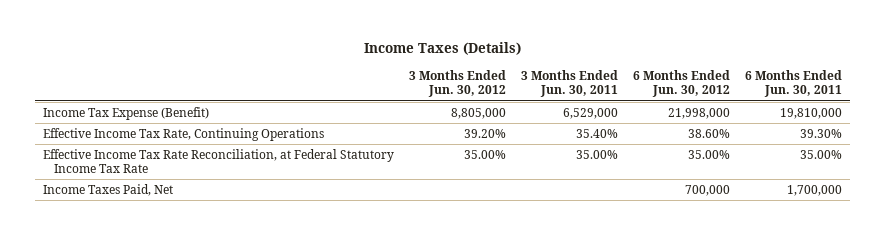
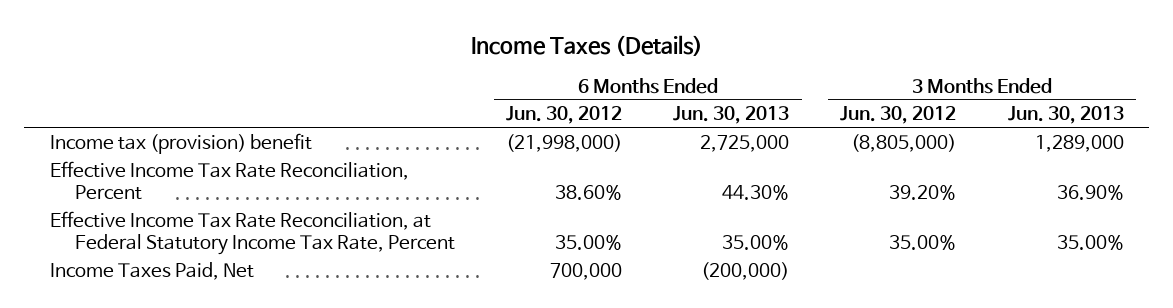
[521,70,619,98] 3 Months Ended Jun. 30, 2011 -> none
[745,70,843,98] 6 Months Ended Jun. 30, 2011 -> none
none -> [673,106,790,125] Jun. 30, 2013
none -> [1007,106,1124,125] Jun. 30, 2013
[42,106,209,120] Income Tax Expense (Benefit) -> [49,132,312,154] Income tax (provision) benefit
[450,107,506,119] 8,805,000 -> [851,133,957,152] (8,805,000)
[668,107,731,119] 21,998,000 -> [506,133,623,152] (21,998,000)
[42,127,324,141] Effective Income Tax Rate, Continuing Operations -> [49,160,409,201] Effective Income Tax Rate Reconciliation, Percent
[42,148,394,173] Effective Income Tax Rate Reconciliation, at Federal Statutory Income Tax Rate -> [49,210,456,256] Effective Income Tax Rate Reconciliation, at Federal Statutory Income Tax Rate, Percent

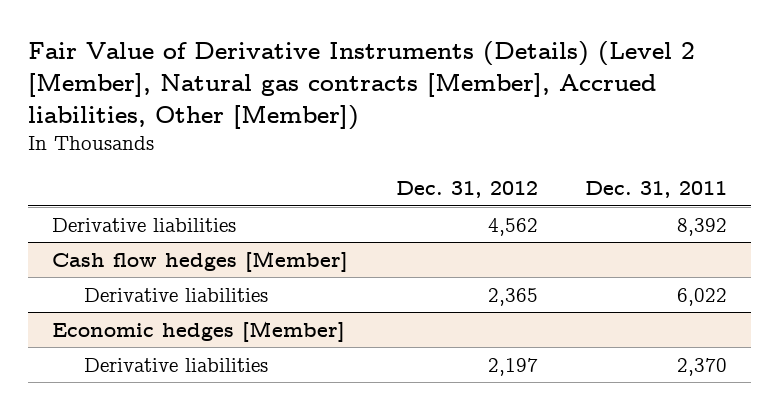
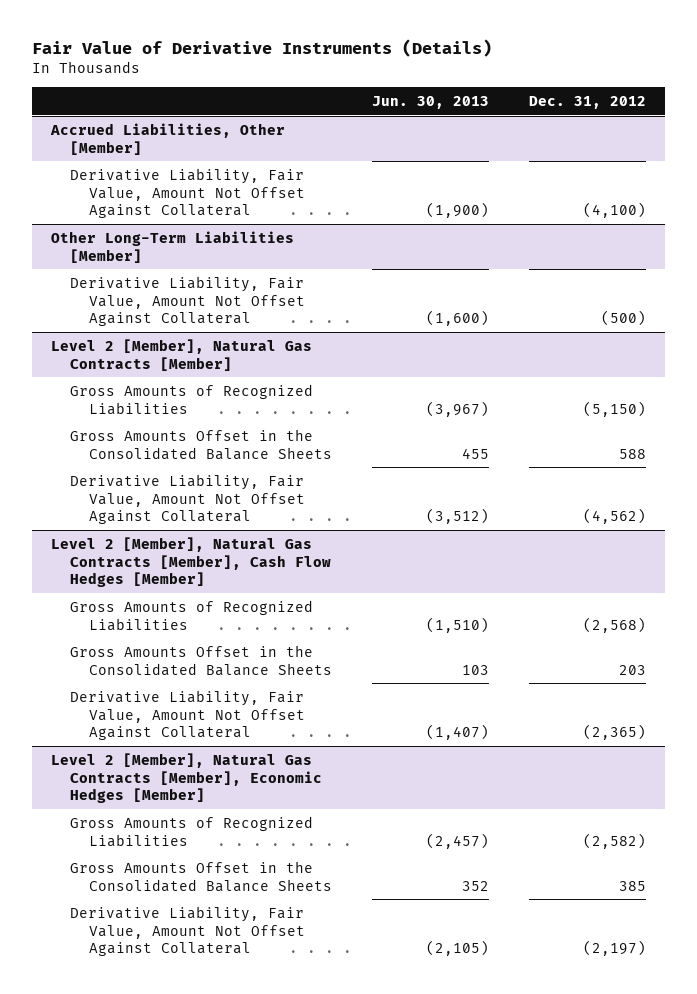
[27,41,695,130] Fair Value of Derivative Instruments (Details) (Level 2 [Member], Natural gas contracts [Member], Accrued liabilities, Other [Member]) -> [31,38,492,57] Fair Value of Derivative Instruments (Details)
[585,181,728,199] Dec. 31, 2011 -> none
none -> [371,95,489,109] Jun. 30, 2013
[51,217,236,232] Derivative liabilities -> none
[51,250,348,272] Cash flow hedges [Member] -> none
[83,287,268,302] Derivative liabilities -> none
[51,320,345,342] Economic hedges [Member] -> none
[83,357,268,372] Derivative liabilities -> none
none -> [50,122,286,155] Accrued Liabilities, Other [Member]
none -> [70,167,306,219] Derivative Liability, Fair Value, Amount Not Offset Against Collateral
none -> [51,230,295,263] Other Long-Term Liabilities [Member]
none -> [70,275,306,327] Derivative Liability, Fair Value, Amount Not Offset Against Collateral
none -> [51,338,313,371] Level 2 [Member], Natural Gas Contracts [Member]
none -> [70,383,314,415] Gross Amounts of Recognized Liabilities
none -> [70,428,333,460] Gross Amounts Offset in the Consolidated Balance Sheets
none -> [70,473,306,525] Derivative Liability, Fair Value, Amount Not Offset Against Collateral
none -> [51,536,332,588] Level 2 [Member], Natural Gas Contracts [Member], Cash Flow Hedges [Member]
none -> [70,599,314,631] Gross Amounts of Recognized Liabilities
none -> [70,644,333,676] Gross Amounts Offset in the Consolidated Balance Sheets
none -> [70,689,306,741] Derivative Liability, Fair Value, Amount Not Offset Against Collateral
none -> [51,752,323,804] Level 2 [Member], Natural Gas Contracts [Member], Economic Hedges [Member]
none -> [70,815,314,847] Gross Amounts of Recognized Liabilities
none -> [70,860,333,892] Gross Amounts Offset in the Consolidated Balance Sheets
none -> [70,905,306,957] Derivative Liability, Fair Value, Amount Not Offset Against Collateral

